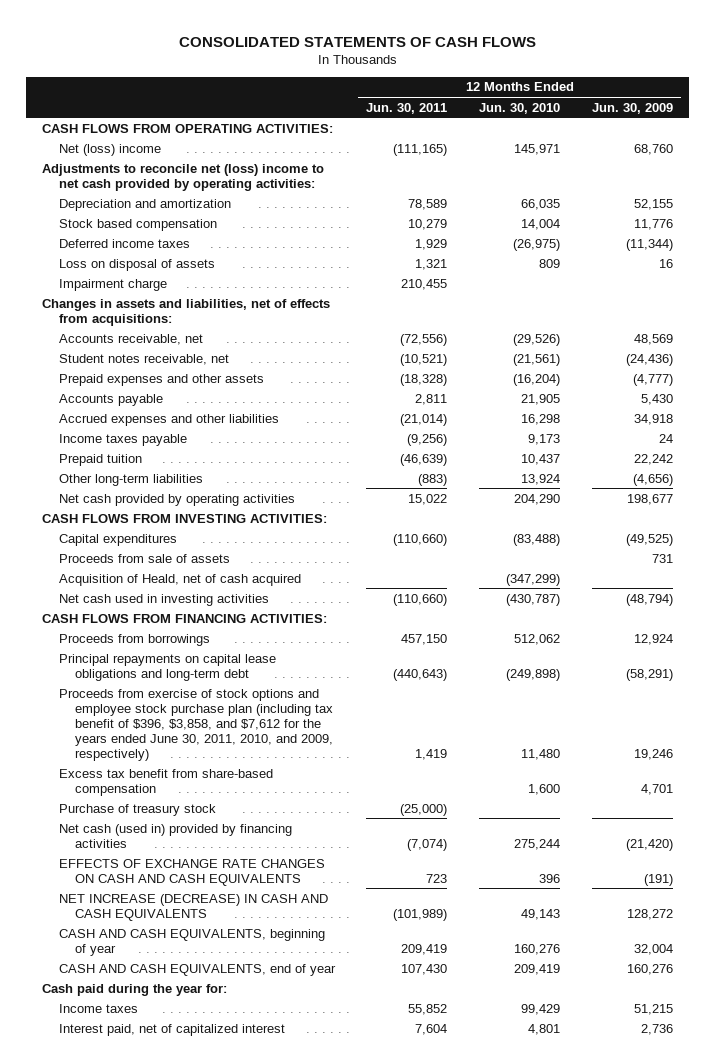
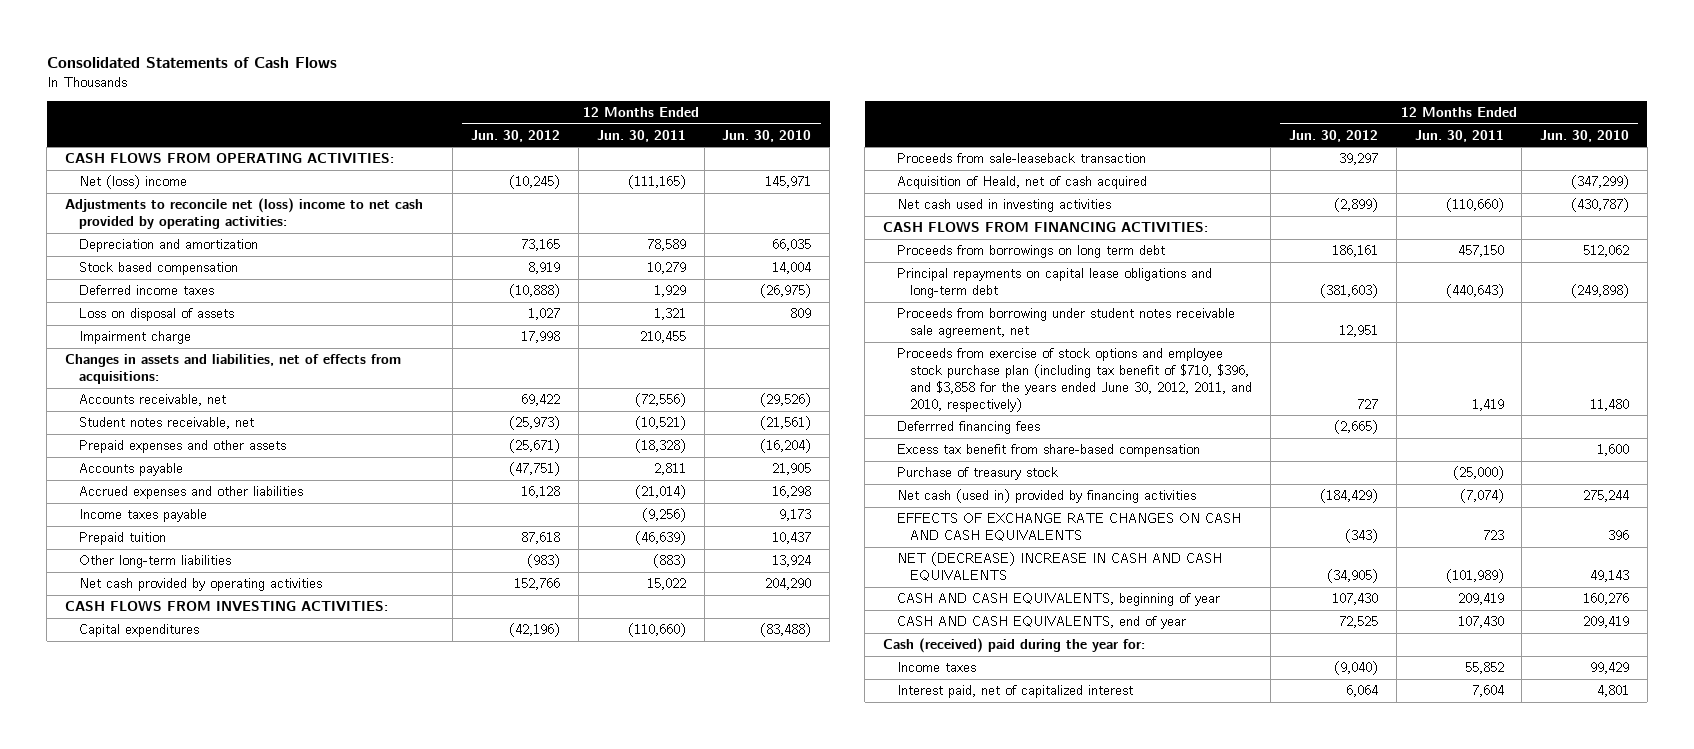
[178,36,536,47] CONSOLIDATED STATEMENTS OF CASH FLOWS -> [46,57,337,69] Consolidated Statements of Cash Flows
[592,102,674,114] Jun. 30, 2009 -> none
none -> [471,129,561,142] Jun. 30, 2012
[58,553,230,563] Proceeds from sale of assets -> none
none -> [896,153,1146,164] Proceeds from sale-leaseback transaction
[58,633,210,646] Proceeds from borrowings -> [896,245,1165,259] Proceeds from borrowings on long term debt
none -> [896,308,1235,339] Proceeds from borrowing under student notes receivable sale agreement, net
[58,688,333,761] Proceeds from exercise of stock options and employee stock purchase plan (including tax benefit of $396, $3,858, and $7,612 for the years ended June 30, 2011, 2010, and 2009, respectively) -> [896,348,1253,412] Proceeds from exercise of stock options and employee stock purchase plan (including tax benefit of $710, $396, and $3,858 for the years ended June 30, 2012, 2011, and 2010, respectively)
none -> [896,421,1040,435] Deferrred financing fees
[58,893,328,921] NET INCREASE (DECREASE) IN CASH AND CASH EQUIVALENTS -> [896,552,1222,582] NET (DECREASE) INCREASE IN CASH AND CASH EQUIVALENTS
[42,983,228,996] Cash paid during the year for: -> [882,638,1145,654] Cash (received) paid during the year for:

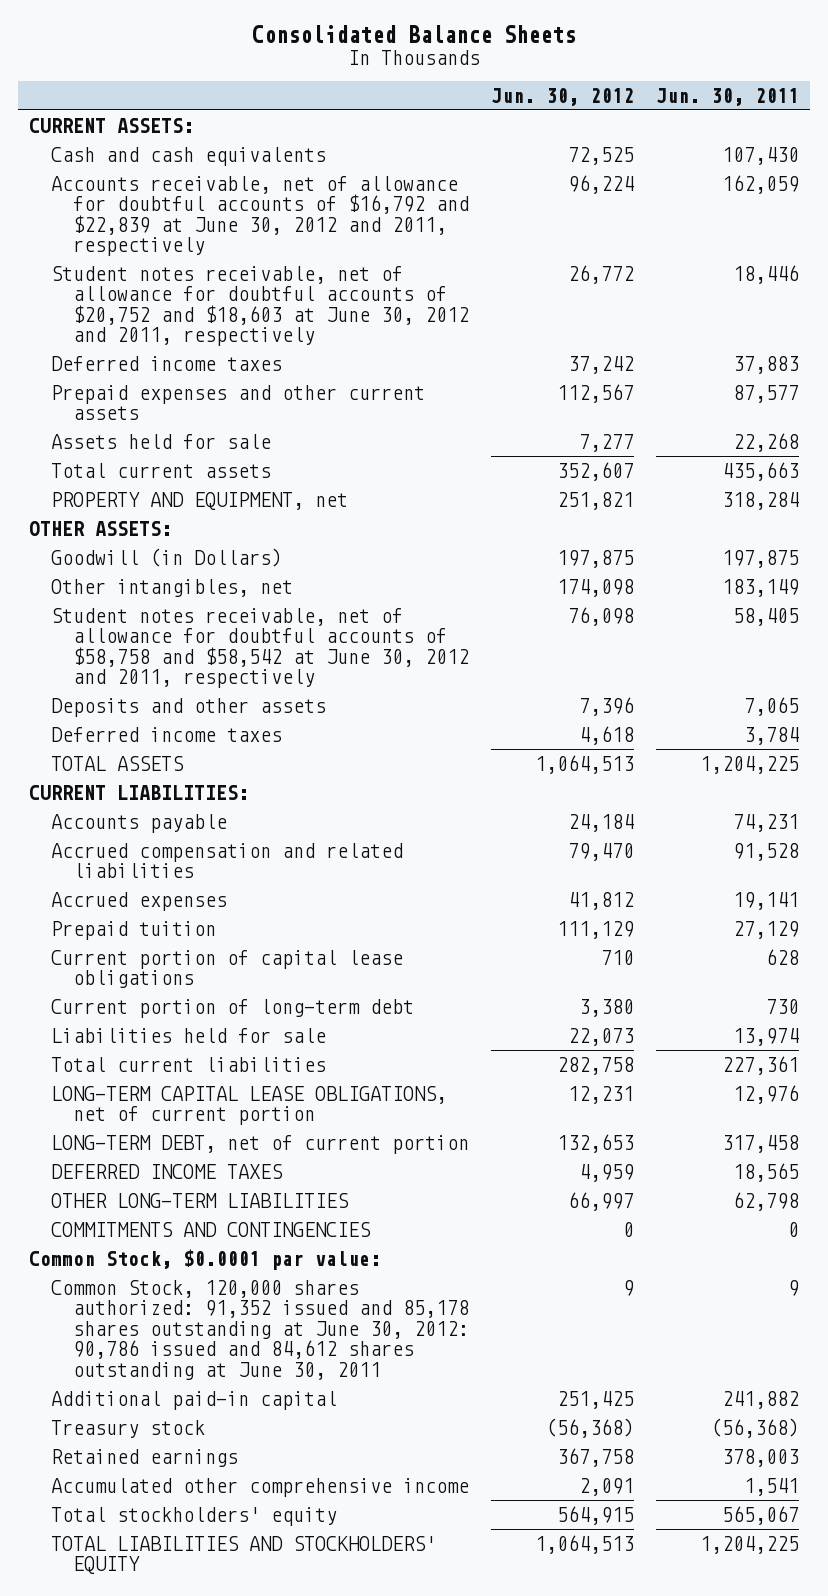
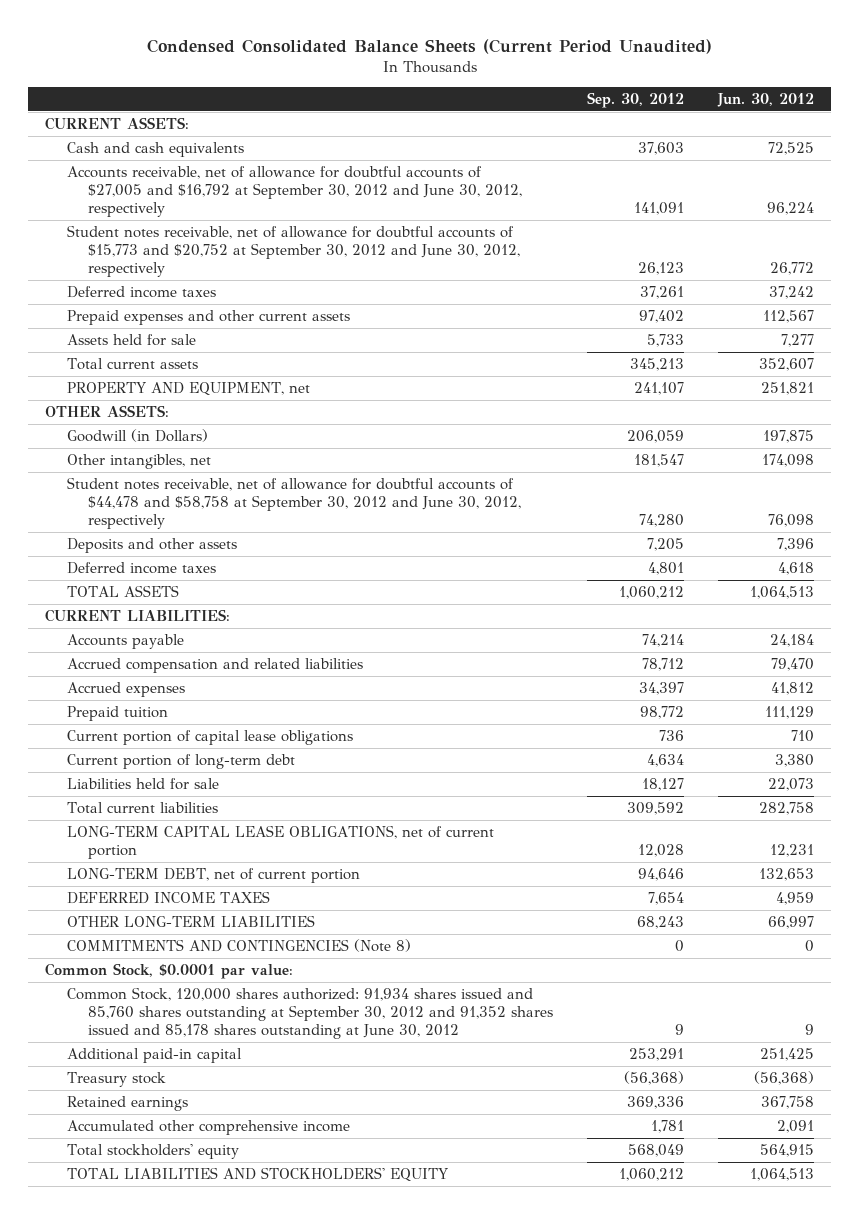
[251,24,576,43] Consolidated Balance Sheets -> [146,38,712,54] Condensed Consolidated Balance Sheets (Current Period Unaudited)
[656,87,800,106] Jun. 30, 2011 -> none
none -> [587,92,685,109] Sep. 30, 2012
[50,175,469,257] Accounts receivable, net of allowance for doubtful accounts of $16,792 and $22,839 at June 30, 2012 and 2011, respectively -> [66,166,523,218] Accounts receivable, net of allowance for doubtful accounts of $27,005 and $16,792 at September 30, 2012 and June 30, 2012, respectively
[50,265,469,347] Student notes receivable, net of allowance for doubtful accounts of $20,752 and $18,603 at June 30, 2012 and 2011, respectively -> [66,225,521,278] Student notes receivable, net of allowance for doubtful accounts of $15,773 and $20,752 at September 30, 2012 and June 30, 2012, respectively
[50,607,469,689] Student notes receivable, net of allowance for doubtful accounts of $58,758 and $58,542 at June 30, 2012 and 2011, respectively -> [66,477,522,530] Student notes receivable, net of allowance for doubtful accounts of $44,478 and $58,758 at September 30, 2012 and June 30, 2012, respectively
[50,1221,371,1237] COMMITMENTS AND CONTINGENCIES -> [66,939,411,953] COMMITMENTS AND CONTINGENCIES (Note 8)
[50,1279,469,1380] Common Stock, 120,000 shares authorized: 91,352 issued and 85,178 shares outstanding at June 30, 2012: 90,786 issued and 84,612 shares outstanding at June 30, 2011 -> [66,987,554,1040] Common Stock, 120,000 shares authorized: 91,934 shares issued and 85,760 shares outstanding at September 30, 2012 and 91,352 shares issued and 85,178 shares outstanding at June 30, 2012

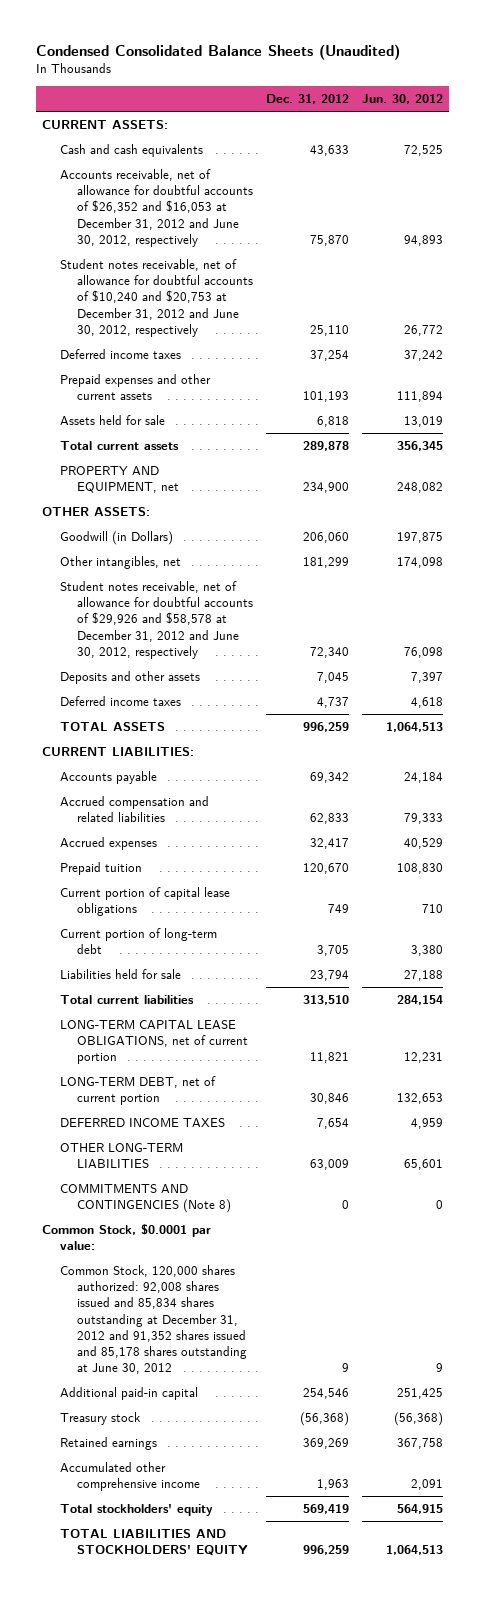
[146,38,712,54] Condensed Consolidated Balance Sheets (Current Period Unaudited) -> [35,43,400,60] Condensed Consolidated Balance Sheets (Unaudited)
[587,92,685,109] Sep. 30, 2012 -> none
none -> [265,94,349,105] Dec. 31, 2012
[66,166,523,218] Accounts receivable, net of allowance for doubtful accounts of $27,005 and $16,792 at September 30, 2012 and June 30, 2012, respectively -> [59,169,253,247] Accounts receivable, net of allowance for doubtful accounts of $26,352 and $16,053 at December 31, 2012 and June 30, 2012, respectively
[766,202,814,216] 96,224 -> [403,234,443,246] 94,893
[66,225,521,278] Student notes receivable, net of allowance for doubtful accounts of $15,773 and $20,752 at September 30, 2012 and June 30, 2012, respectively -> [59,259,253,337] Student notes receivable, net of allowance for doubtful accounts of $10,240 and $20,753 at December 31, 2012 and June 30, 2012, respectively
[762,310,814,324] 112,567 -> [396,391,443,403] 111,894
[780,334,814,348] 7,277 -> [403,416,443,428] 13,019
[758,358,814,372] 352,607 -> [396,441,443,452] 356,345
[760,382,814,396] 251,821 -> [396,482,443,494] 248,082
[66,477,522,530] Student notes receivable, net of allowance for doubtful accounts of $44,478 and $58,758 at September 30, 2012 and June 30, 2012, respectively -> [59,581,253,659] Student notes receivable, net of allowance for doubtful accounts of $29,926 and $58,578 at December 31, 2012 and June 30, 2012, respectively
[776,538,814,552] 7,396 -> [410,672,443,684] 7,397
[770,658,814,672] 79,470 -> [403,813,443,825] 79,333
[770,682,814,696] 41,812 -> [403,838,443,850] 40,529
[764,706,814,720] 111,129 -> [396,863,443,875] 108,830
[767,778,814,792] 22,073 -> [403,970,443,982] 27,188
[758,802,814,816] 282,758 -> [396,995,443,1006] 284,154
[767,916,814,930] 66,997 -> [403,1159,443,1171] 65,601
[66,987,554,1040] Common Stock, 120,000 shares authorized: 91,934 shares issued and 85,760 shares outstanding at September 30, 2012 and 91,352 shares issued and 85,178 shares outstanding at June 30, 2012 -> [59,1265,247,1374] Common Stock, 120,000 shares authorized: 92,008 shares issued and 85,834 shares outstanding at December 31, 2012 and 91,352 shares issued and 85,178 shares outstanding at June 30, 2012

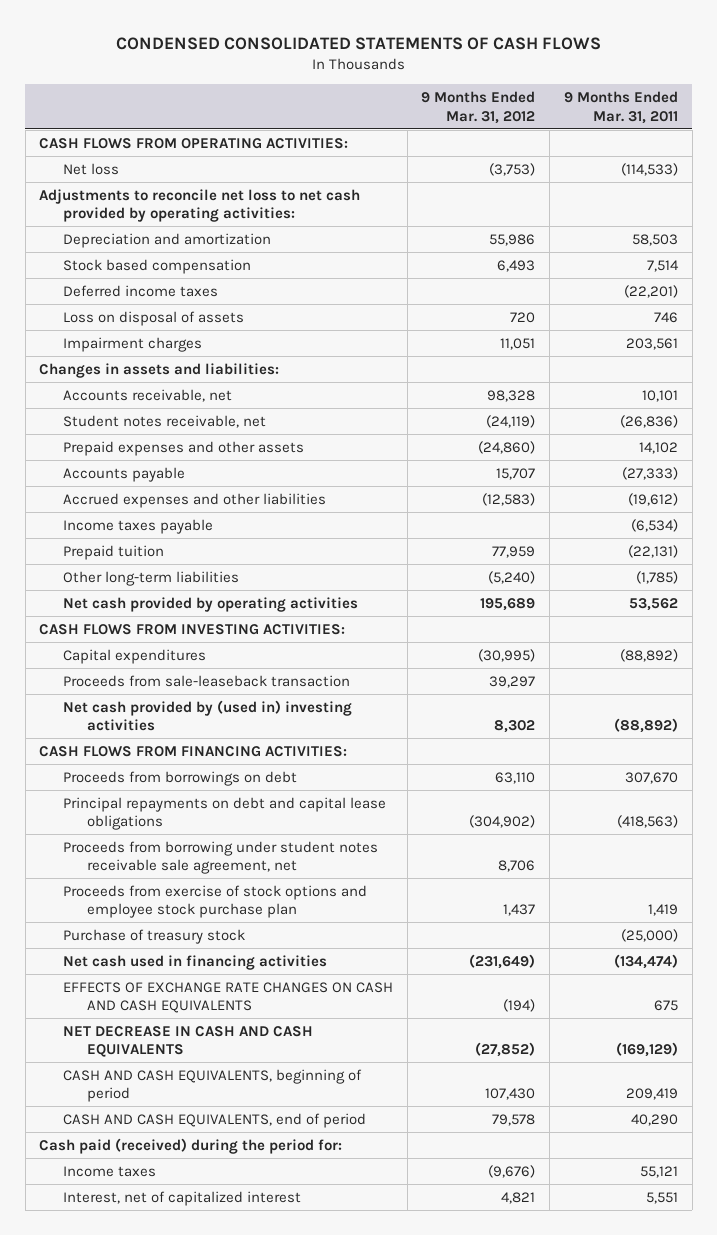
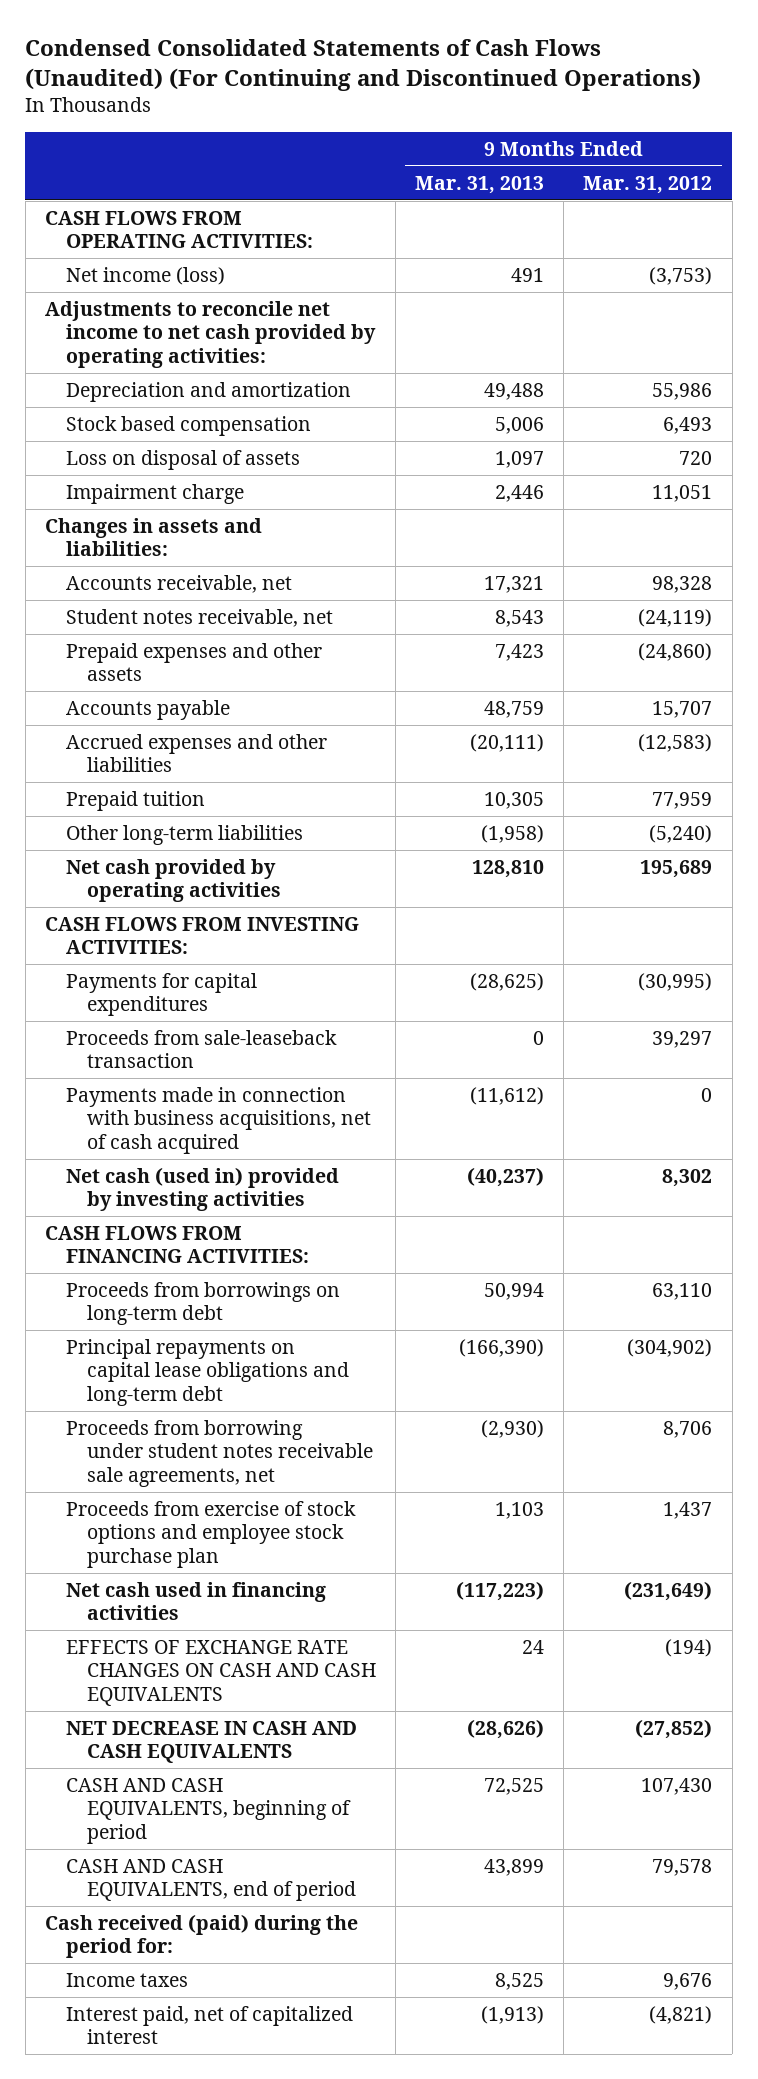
[115,36,601,50] CONDENSED CONSOLIDATED STATEMENTS OF CASH FLOWS -> [25,38,702,91] Condensed Consolidated Statements of Cash Flows (Unaudited) (For Continuing and Discontinued Operations)
[563,91,678,124] 9 Months Ended Mar. 31, 2011 -> none
none -> [415,175,545,194] Mar. 31, 2013
[62,162,119,175] Net loss -> [65,267,225,286] Net income (loss)
[39,188,361,223] Adjustments to reconcile net loss to net cash provided by operating activities: -> [45,301,376,368] Adjustments to reconcile net income to net cash provided by operating activities:
[62,284,218,297] Deferred income taxes -> none
[62,336,202,352] Impairment charges -> [65,484,244,505] Impairment charge
[62,518,213,534] Income taxes payable -> none
[62,648,206,664] Capital expenditures -> [65,973,257,1017] Payments for capital expenditures
none -> [65,1087,371,1154] Payments made in connection with business acquisitions, net of cash acquired
[62,699,352,732] Net cash provided by (used in) investing activities -> [65,1167,339,1212] Net cash (used in) provided by investing activities
[62,770,297,786] Proceeds from borrowings on debt -> [65,1282,340,1326] Proceeds from borrowings on long-term debt
[62,796,386,831] Principal repayments on debt and capital lease obligations -> [65,1339,349,1406] Principal repayments on capital lease obligations and long-term debt
[62,840,378,875] Proceeds from borrowing under student notes receivable sale agreement, net -> [65,1420,373,1487] Proceeds from borrowing under student notes receivable sale agreements, net
[62,928,245,944] Purchase of treasury stock -> none
[39,1137,343,1154] Cash paid (received) during the period for: -> [45,1914,359,1959] Cash received (paid) during the period for:
[488,1164,536,1178] (9,676) -> [663,1973,713,1991] 9,676
[62,1190,301,1206] Interest, net of capitalized interest -> [65,2006,353,2045] Interest paid, net of capitalized interest
[501,1191,536,1204] 4,821 -> [649,2006,713,2025] (4,821)

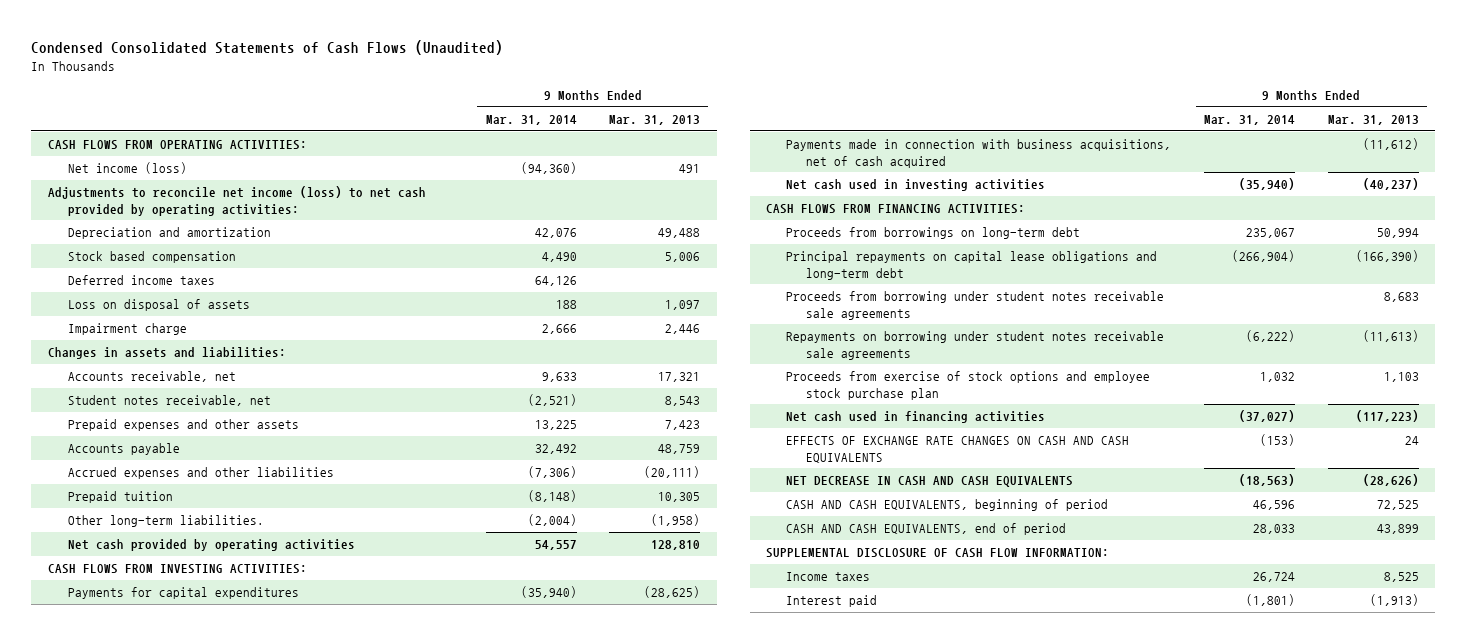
[25,38,702,91] Condensed Consolidated Statements of Cash Flows (Unaudited) (For Continuing and Discontinued Operations) -> [31,40,504,56] Condensed Consolidated Statements of Cash Flows (Unaudited)
[583,175,713,194] Mar. 31, 2012 -> none
none -> [485,114,577,125] Mar. 31, 2014
[45,301,376,368] Adjustments to reconcile net income to net cash provided by operating activities: -> [47,186,426,216] Adjustments to reconcile net income (loss) to net cash provided by operating activities:
none -> [67,275,215,286] Deferred income taxes
[65,825,303,846] Other long-term liabilities -> [67,515,264,528] Other long-term liabilities.
[65,1030,337,1069] Proceeds from sale-leaseback transaction -> none
[65,1167,339,1212] Net cash (used in) provided by investing activities -> [786,179,1046,192] Net cash used in investing activities
[65,1420,373,1487] Proceeds from borrowing under student notes receivable sale agreements, net -> [786,291,1165,320] Proceeds from borrowing under student notes receivable sale agreements
[481,1420,545,1439] (2,930) -> [1383,292,1419,303] 8,683
none -> [786,331,1165,360] Repayments on borrowing under student notes receivable sale agreements
[45,1914,359,1959] Cash received (paid) during the period for: -> none
none -> [766,548,1110,559] SUPPLEMENTAL DISCLOSURE OF CASH FLOW INFORMATION:
[65,2006,353,2045] Interest paid, net of capitalized interest -> [786,595,878,608] Interest paid

